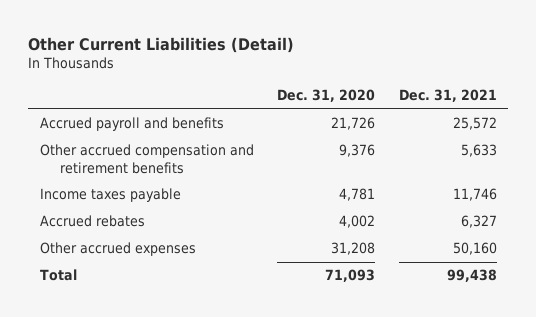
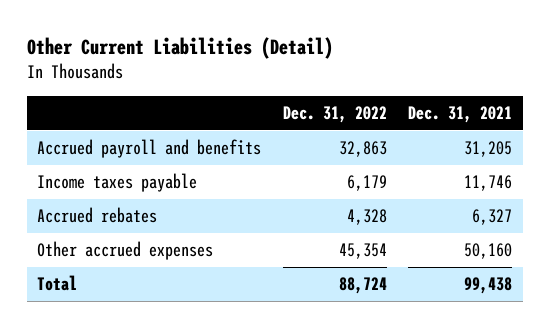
[277,89,376,103] Dec. 31, 2020 -> none
none -> [282,106,387,124] Dec. 31, 2022
[39,144,254,175] Other accrued compensation and retirement benefits -> none
[452,117,497,131] 25,572 -> [464,140,513,157] 31,205

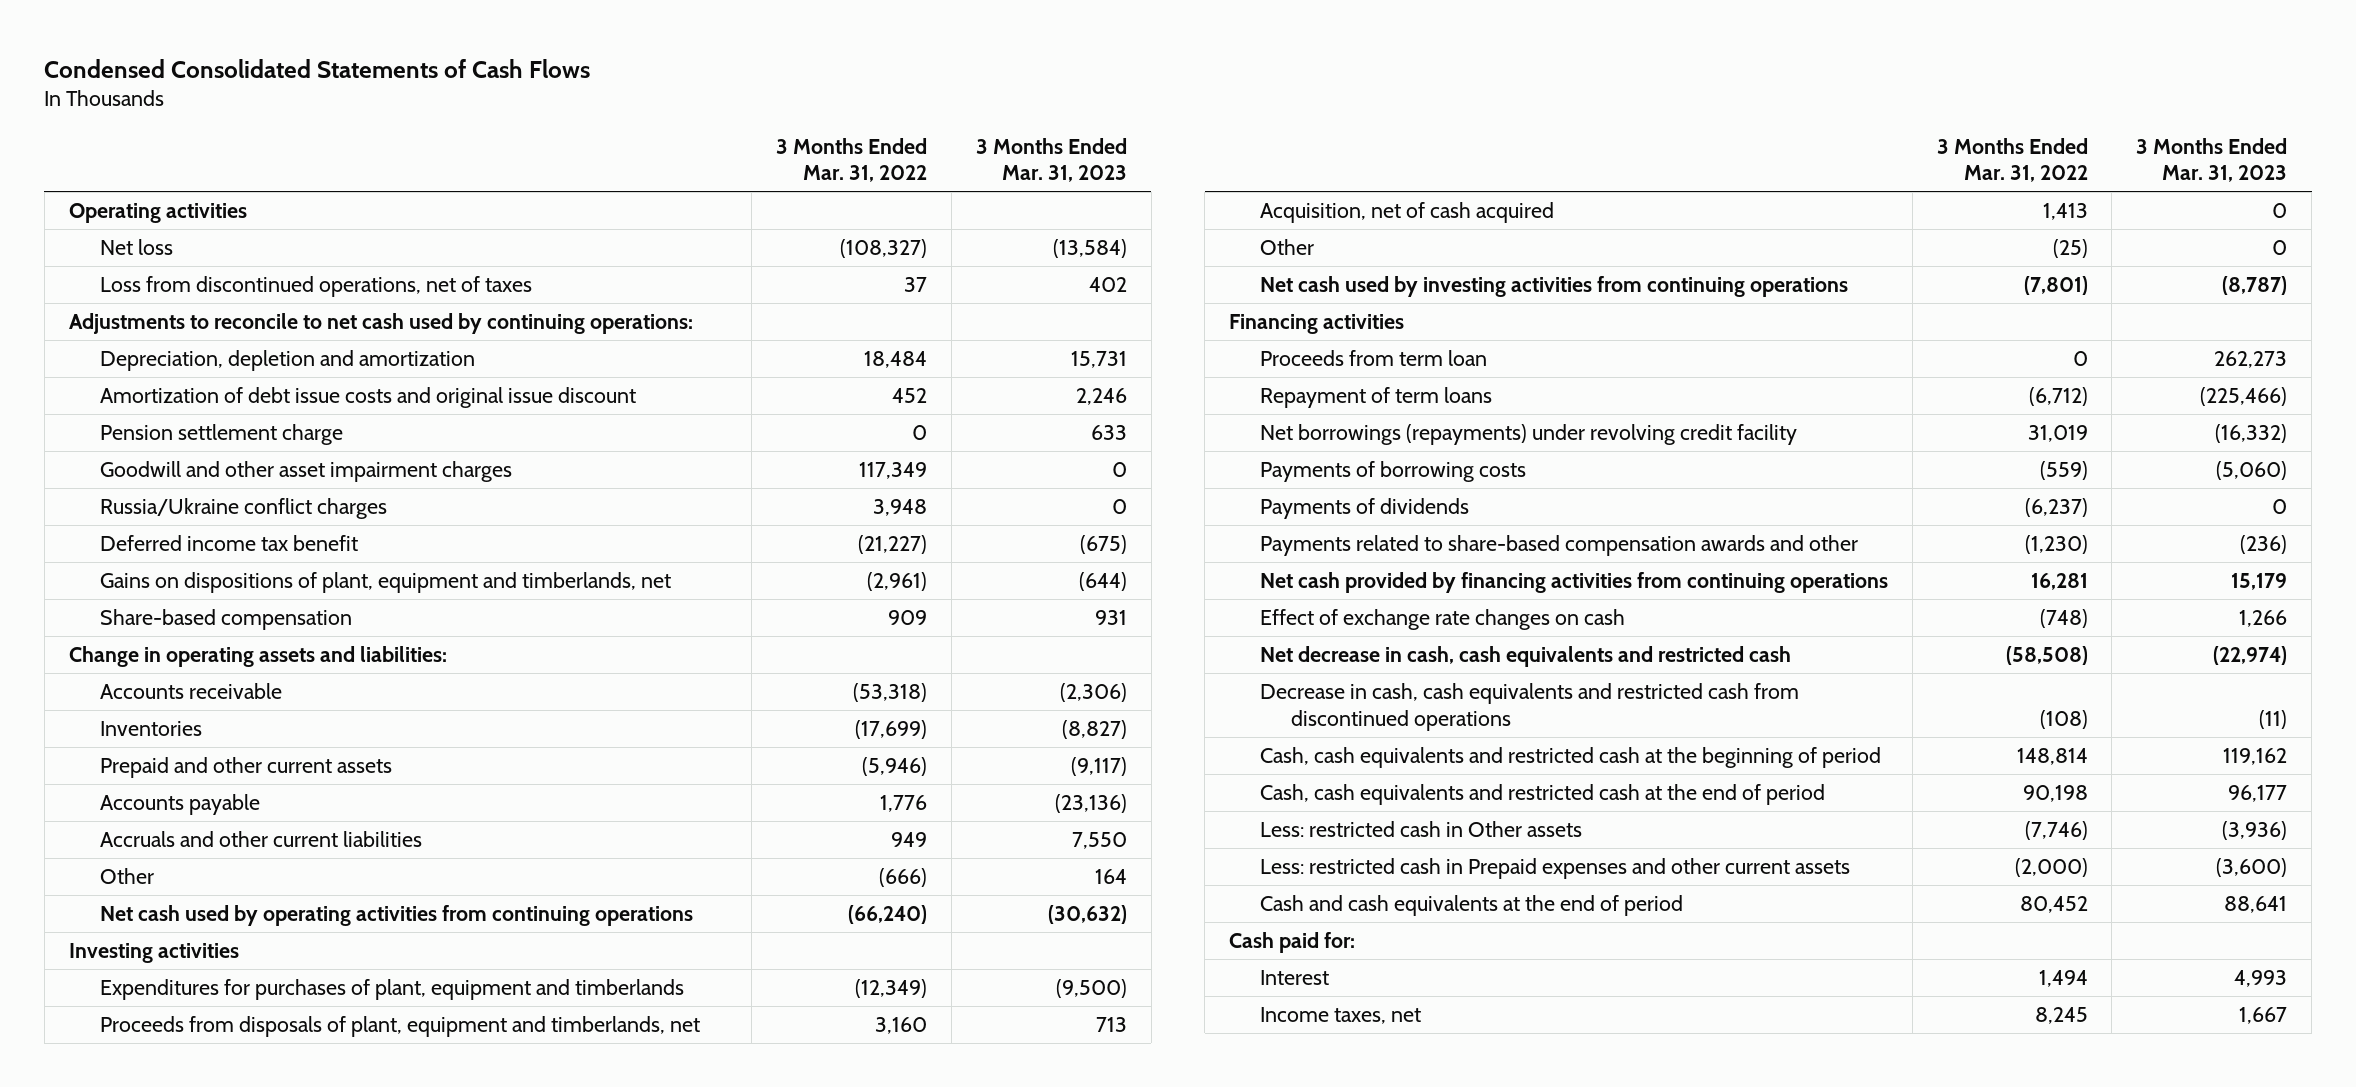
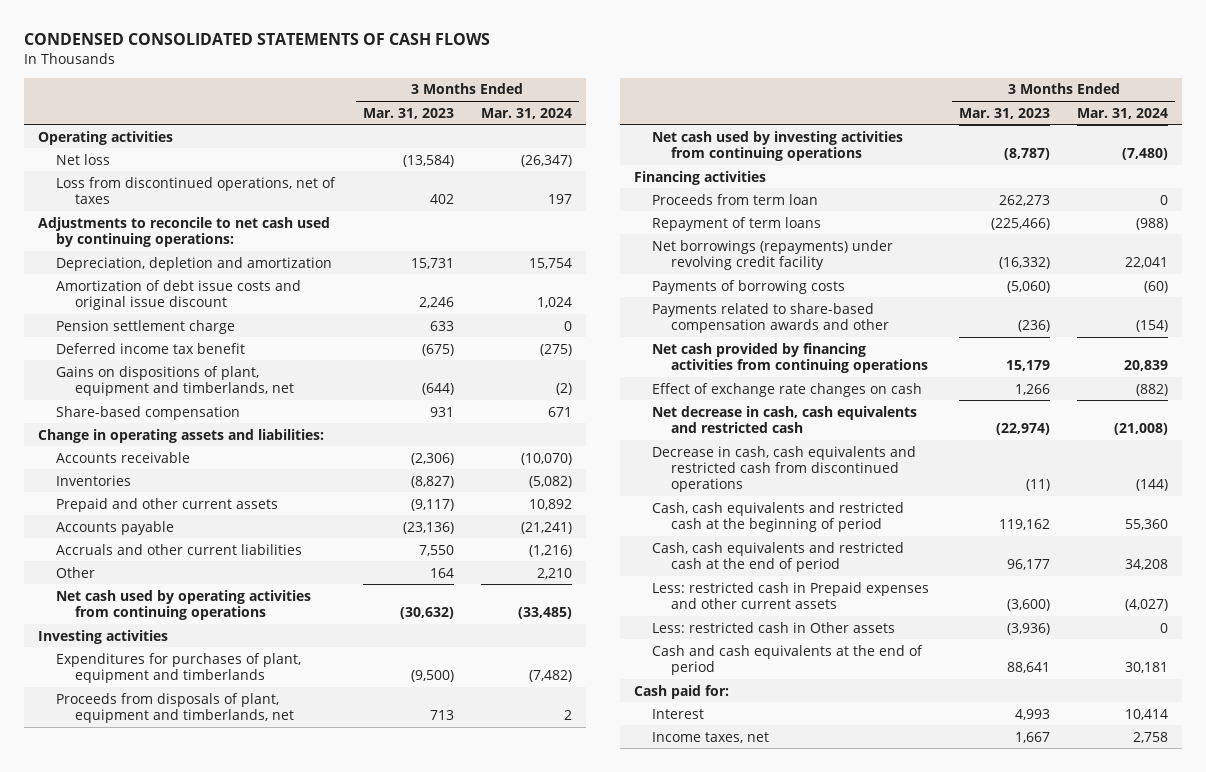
[44,58,591,78] Condensed Consolidated Statements of Cash Flows -> [23,33,490,46] CONDENSED CONSOLIDATED STATEMENTS OF CASH FLOWS
[776,137,928,183] 3 Months Ended Mar. 31, 2022 -> none
none -> [481,107,573,119] Mar. 31, 2024
[99,461,512,483] Goodwill and other asset impairment charges -> none
[99,498,387,520] Russia/Ukraine conflict charges -> none
[1259,202,1554,224] Acquisition, net of cash acquired -> none
[1259,239,1314,256] Other -> none
[1259,498,1469,520] Payments of dividends -> none
[1259,821,1582,838] Less: restricted cash in Other assets -> [652,621,896,633] Less: restricted cash in Other assets

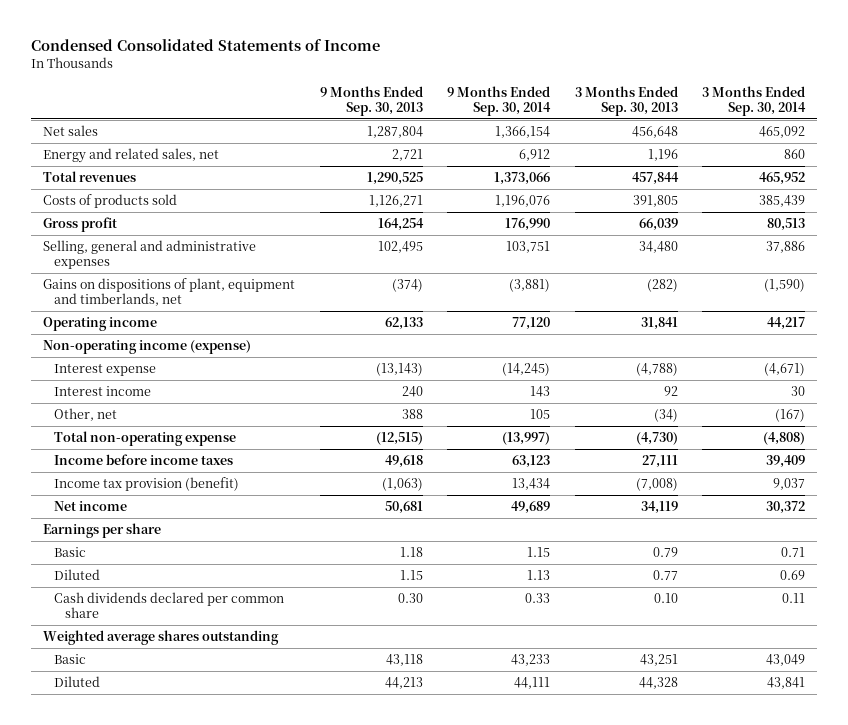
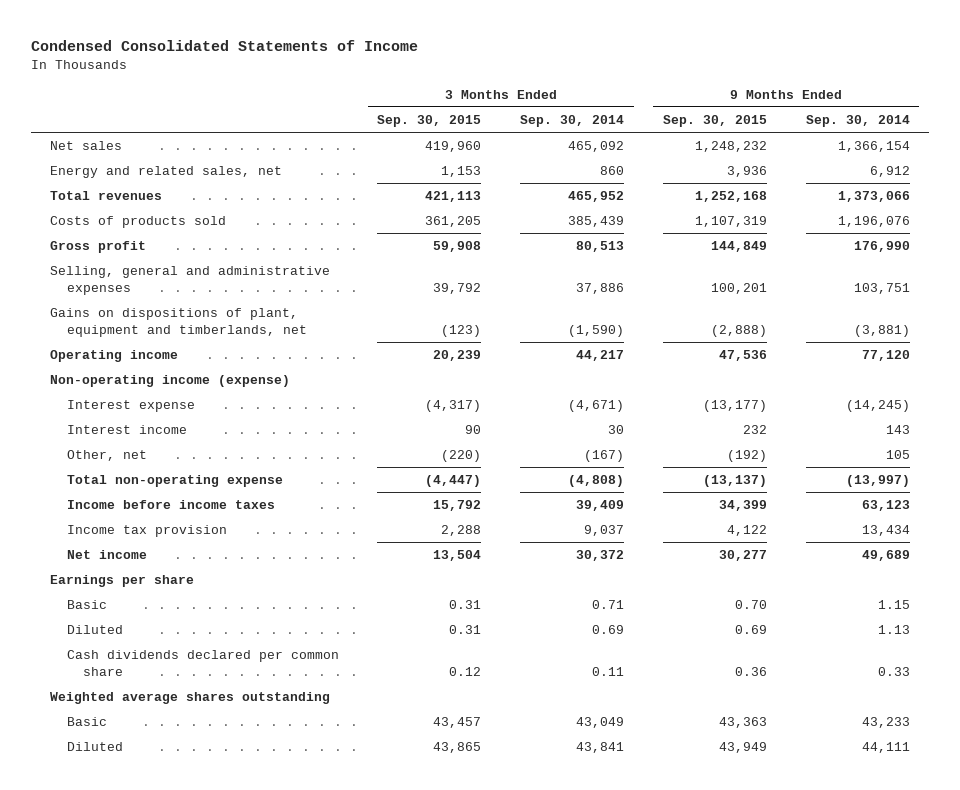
[319,85,423,116] 9 Months Ended Sep. 30, 2013 -> none
[574,85,678,116] 3 Months Ended Sep. 30, 2013 -> none
none -> [377,114,482,127] Sep. 30, 2015
none -> [662,114,767,127] Sep. 30, 2015
[54,477,240,492] Income tax provision (benefit) -> [66,524,227,537] Income tax provision

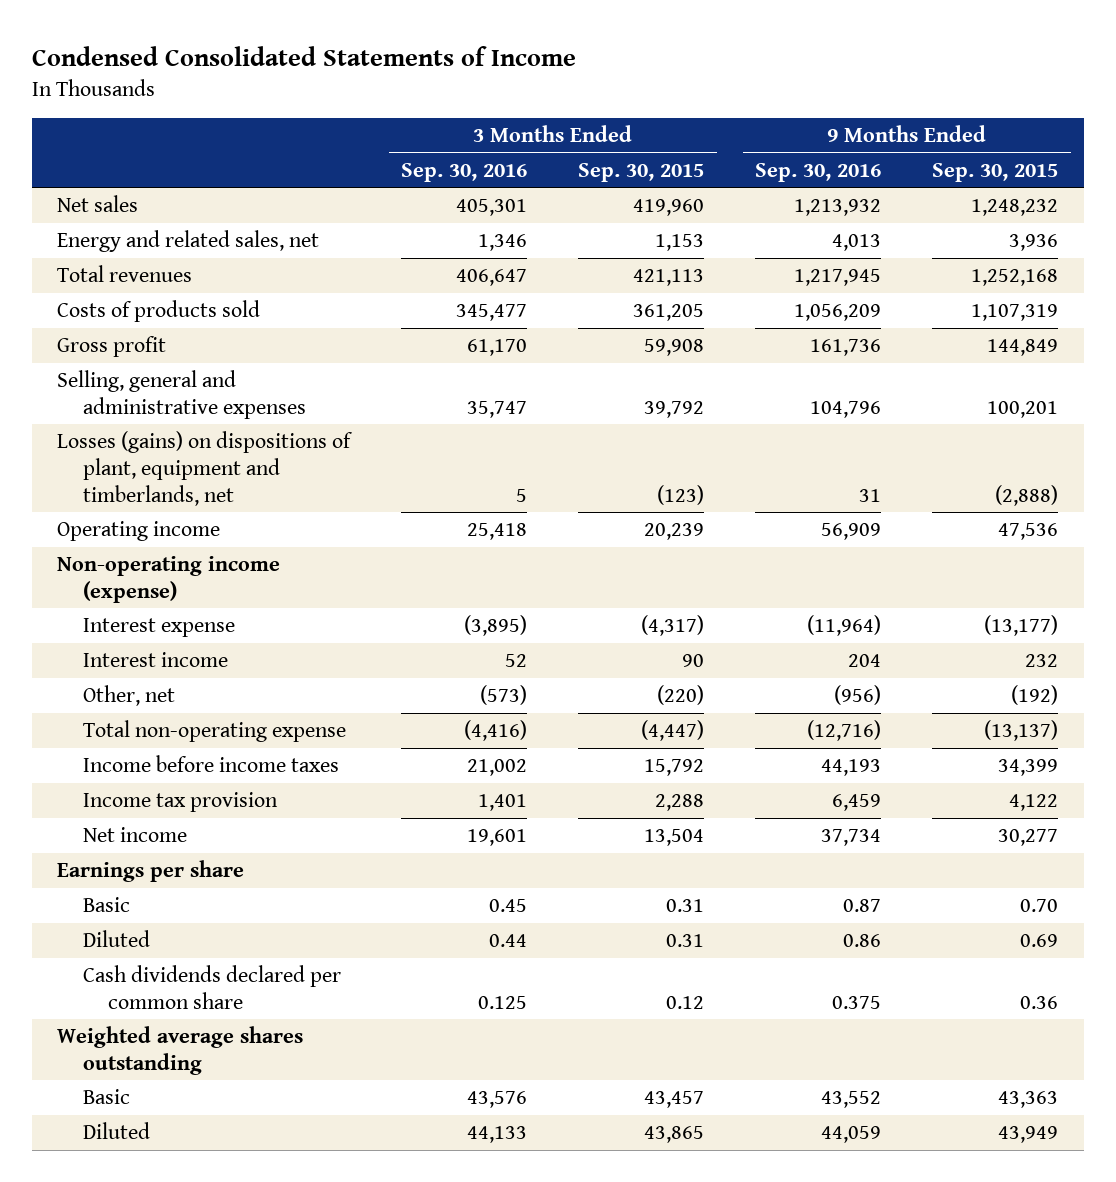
[520,114,625,127] Sep. 30, 2014 -> none
[805,114,910,127] Sep. 30, 2014 -> none
none -> [401,162,528,182] Sep. 30, 2016
none -> [755,162,882,182] Sep. 30, 2016
[50,307,307,337] Gains on dispositions of plant, equipment and timberlands, net -> [57,431,354,506] Losses (gains) on dispositions of plant, equipment and timberlands, net

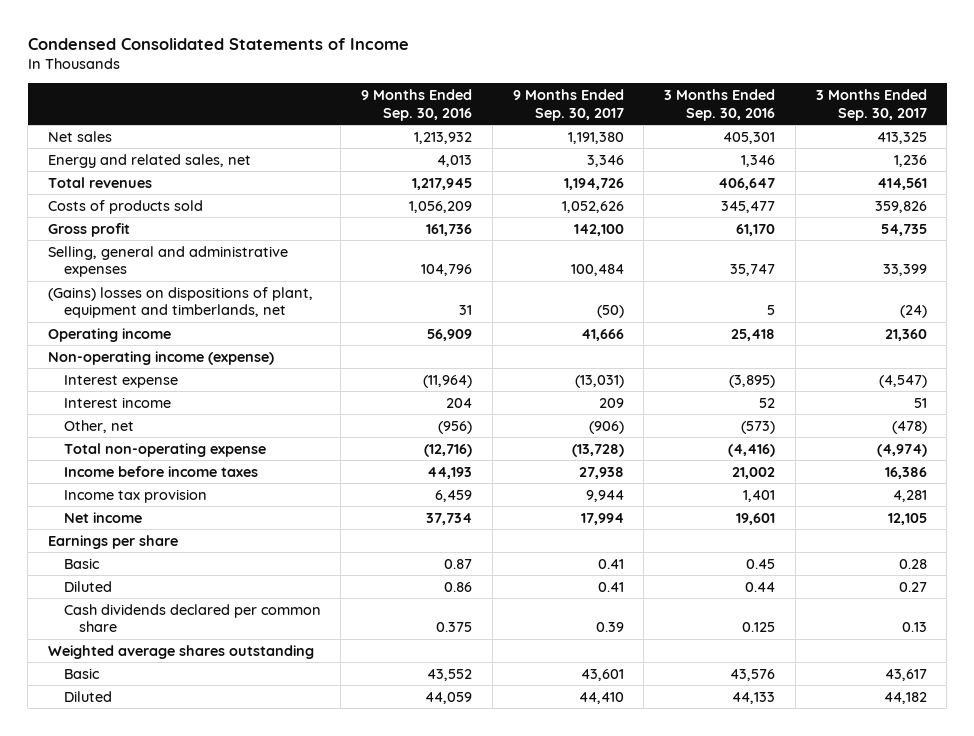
[578,162,705,182] Sep. 30, 2015 -> none
[932,162,1059,182] Sep. 30, 2015 -> none
none -> [512,89,624,121] 9 Months Ended Sep. 30, 2017
none -> [815,89,927,121] 3 Months Ended Sep. 30, 2017
[57,431,354,506] Losses (gains) on dispositions of plant, equipment and timberlands, net -> [47,286,313,319] (Gains) losses on dispositions of plant, equipment and timberlands, net

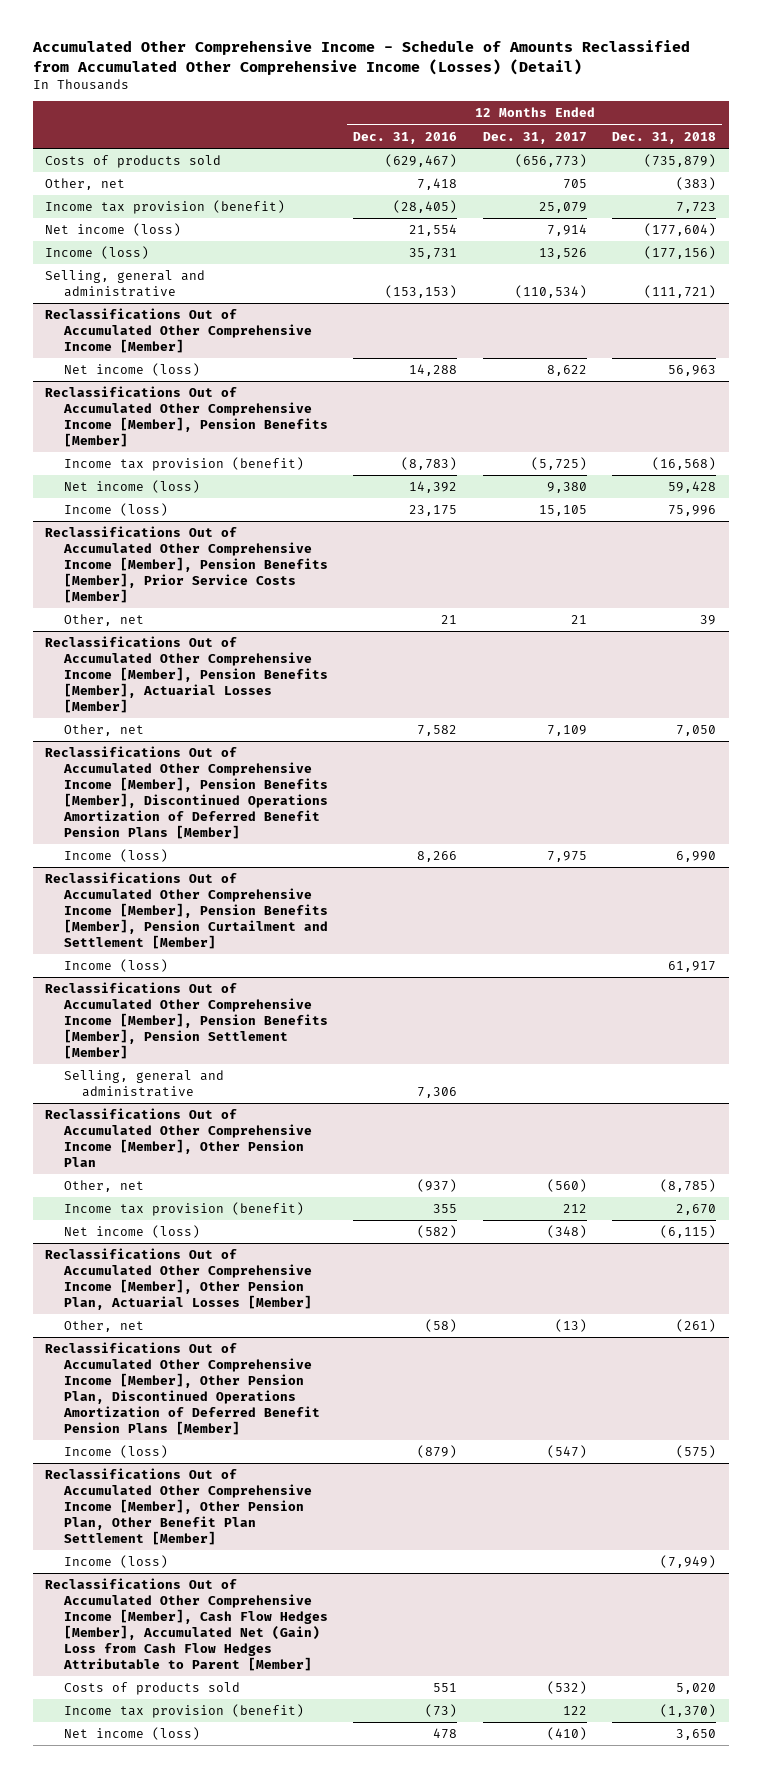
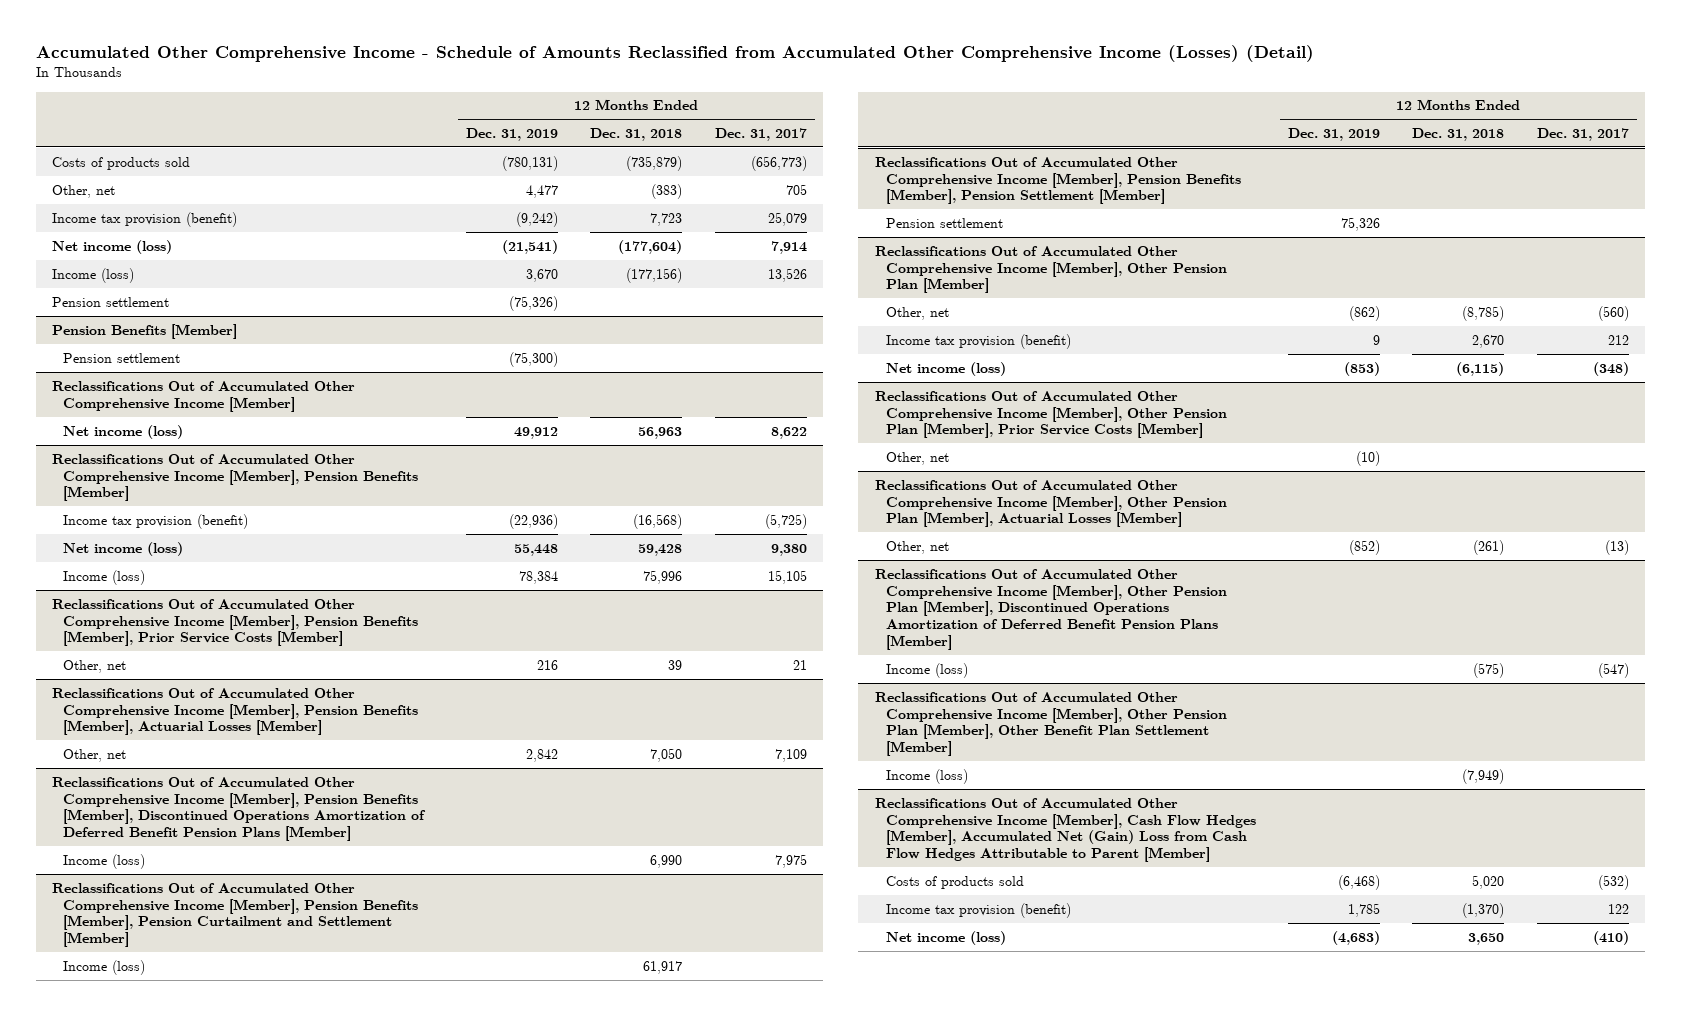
[353,131,458,144] Dec. 31, 2016 -> none
none -> [465,127,558,141] Dec. 31, 2019
[45,270,206,298] Selling, general and administrative -> none
none -> [52,296,170,307] Pension settlement
none -> [52,323,238,339] Pension Benefits [Member]
none -> [63,352,181,363] Pension settlement
[63,1070,224,1098] Selling, general and administrative -> none
none -> [885,217,1003,228] Pension settlement
[45,1108,312,1167] Reclassifications Out of Accumulated Other Comprehensive Income [Member], Other Pension Plan -> [874,245,1227,294] Reclassifications Out of Accumulated Other Comprehensive Income [Member], Other Pension Plan [Member]
none -> [874,390,1227,439] Reclassifications Out of Accumulated Other Comprehensive Income [Member], Other Pension Plan [Member], Prior Service Costs [Member]
none -> [885,451,949,465] Other, net
[45,1248,312,1310] Reclassifications Out of Accumulated Other Comprehensive Income [Member], Other Pension Plan, Actuarial Losses [Member] -> [874,479,1227,528] Reclassifications Out of Accumulated Other Comprehensive Income [Member], Other Pension Plan [Member], Actuarial Losses [Member]
[45,1342,320,1435] Reclassifications Out of Accumulated Other Comprehensive Income [Member], Other Pension Plan, Discontinued Operations Amortization of Deferred Benefit Pension Plans [Member] -> [874,568,1227,651] Reclassifications Out of Accumulated Other Comprehensive Income [Member], Other Pension Plan [Member], Discontinued Operations Amortization of Deferred Benefit Pension Plans [Member]
[45,1468,312,1545] Reclassifications Out of Accumulated Other Comprehensive Income [Member], Other Pension Plan, Other Benefit Plan Settlement [Member] -> [874,691,1227,757] Reclassifications Out of Accumulated Other Comprehensive Income [Member], Other Pension Plan [Member], Other Benefit Plan Settlement [Member]

